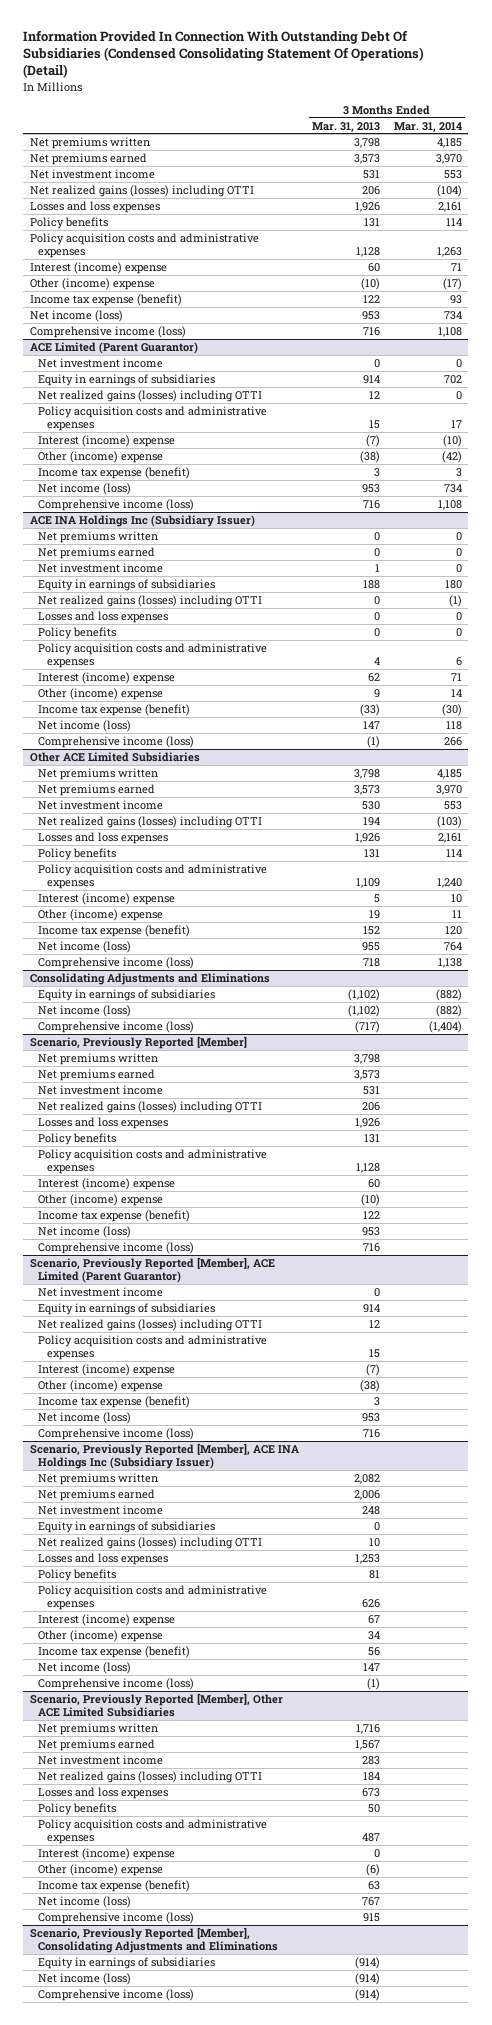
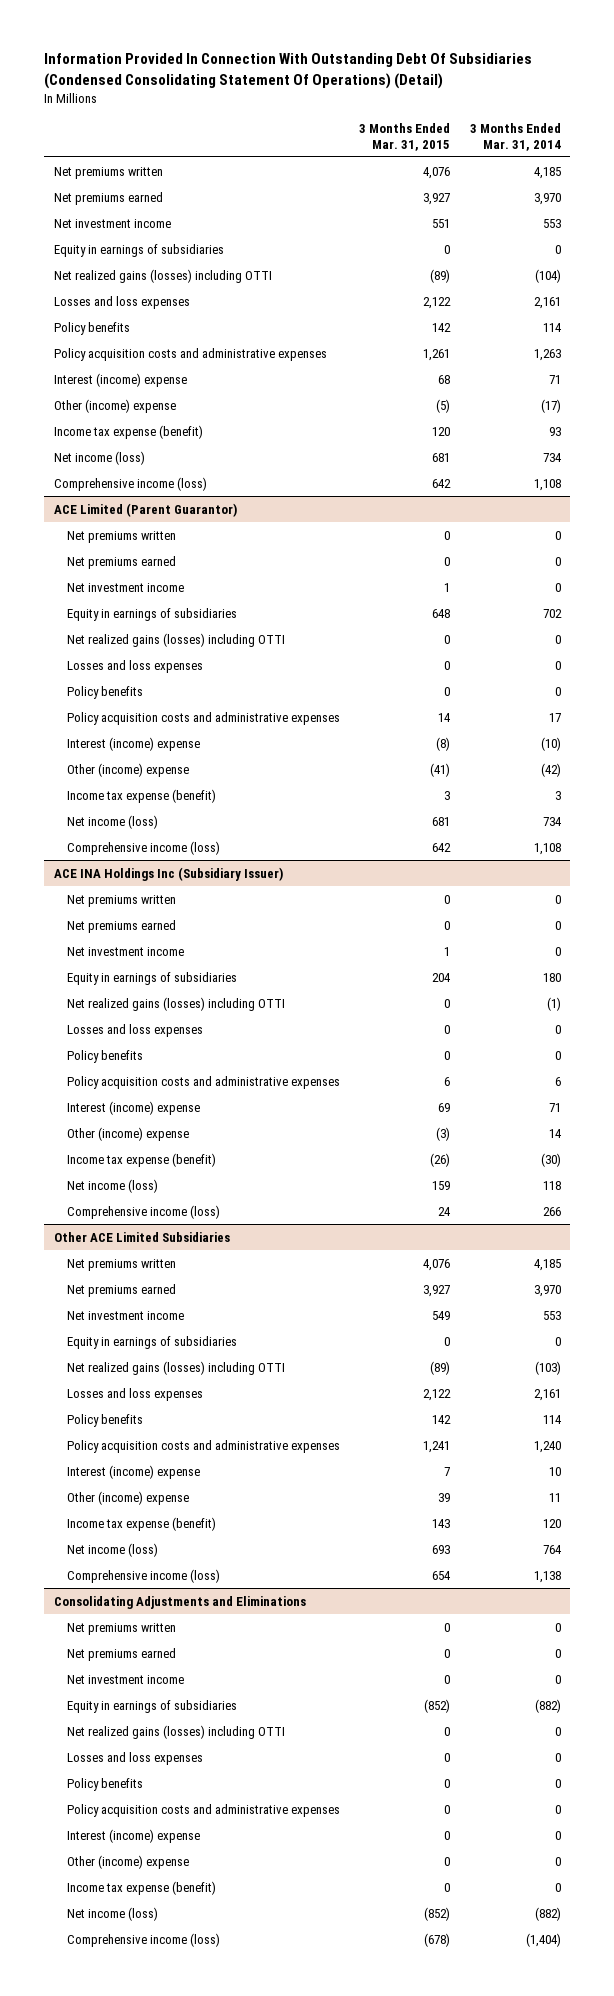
[312,121,381,132] Mar. 31, 2013 -> none
none -> [359,123,451,151] 3 Months Ended Mar. 31, 2015
none -> [53,243,224,257] Equity in earnings of subsidiaries
none -> [66,530,176,543] Net premiums written
none -> [66,555,176,569] Net premiums earned
none -> [66,659,203,673] Losses and loss expenses
none -> [66,685,143,699] Policy benefits
none -> [66,1335,237,1349] Equity in earnings of subsidiaries
none -> [66,1622,176,1635] Net premiums written
none -> [66,1647,176,1661] Net premiums earned
none -> [66,1674,184,1684] Net investment income
none -> [66,1724,285,1739] Net realized gains (losses) including OTTI
none -> [66,1751,203,1765] Losses and loss expenses
none -> [66,1777,143,1791] Policy benefits
none -> [66,1803,340,1817] Policy acquisition costs and administrative expenses
none -> [66,1828,200,1843] Interest (income) expense
none -> [66,1854,189,1869] Other (income) expense
none -> [66,1880,216,1895] Income tax expense (benefit)
[30,1035,248,1049] Scenario, Previously Reported [Member] -> none
[38,1052,159,1065] Net premiums written -> none
[38,1068,156,1081] Net premiums earned -> none
[38,1084,164,1095] Net investment income -> none
[38,1100,263,1113] Net realized gains (losses) including OTTI -> none
[38,1116,169,1129] Losses and loss expenses -> none
[38,1132,117,1145] Policy benefits -> none
[38,1148,268,1174] Policy acquisition costs and administrative expenses -> none
[38,1177,176,1190] Interest (income) expense -> none
[38,1193,164,1206] Other (income) expense -> none
[38,1209,191,1222] Income tax expense (benefit) -> none
[38,1225,132,1238] Net income (loss) -> none
[38,1241,195,1254] Comprehensive income (loss) -> none
[30,1256,276,1283] Scenario, Previously Reported [Member], ACE Limited (Parent Guarantor) -> none
[38,1286,164,1297] Net investment income -> none
[38,1302,216,1315] Equity in earnings of subsidiaries -> none
[38,1318,263,1331] Net realized gains (losses) including OTTI -> none
[38,1334,268,1360] Policy acquisition costs and administrative expenses -> none
[38,1363,176,1376] Interest (income) expense -> none
[38,1379,164,1392] Other (income) expense -> none
[38,1395,191,1408] Income tax expense (benefit) -> none
[38,1411,132,1424] Net income (loss) -> none
[38,1427,195,1440] Comprehensive income (loss) -> none
[30,1442,300,1469] Scenario, Previously Reported [Member], ACE INA Holdings Inc (Subsidiary Issuer) -> none
[38,1472,159,1485] Net premiums written -> none
[38,1488,156,1501] Net premiums earned -> none
[38,1504,164,1515] Net investment income -> none
[38,1520,216,1533] Equity in earnings of subsidiaries -> none
[38,1536,263,1549] Net realized gains (losses) including OTTI -> none
[38,1552,169,1565] Losses and loss expenses -> none
[38,1568,117,1581] Policy benefits -> none
[38,1584,268,1610] Policy acquisition costs and administrative expenses -> none
[38,1613,176,1626] Interest (income) expense -> none
[38,1629,164,1642] Other (income) expense -> none
[38,1645,191,1658] Income tax expense (benefit) -> none
[38,1661,132,1674] Net income (loss) -> none
[38,1677,195,1690] Comprehensive income (loss) -> none
[30,1692,284,1717] Scenario, Previously Reported [Member], Other ACE Limited Subsidiaries -> none
[38,1722,159,1735] Net premiums written -> none
[38,1738,156,1751] Net premiums earned -> none
[38,1754,164,1765] Net investment income -> none
[38,1770,263,1783] Net realized gains (losses) including OTTI -> none
[38,1786,169,1799] Losses and loss expenses -> none
[38,1802,117,1815] Policy benefits -> none
[38,1818,268,1844] Policy acquisition costs and administrative expenses -> none
[38,1847,176,1860] Interest (income) expense -> none
[38,1863,164,1876] Other (income) expense -> none
[38,1879,191,1892] Income tax expense (benefit) -> none
[38,1895,132,1908] Net income (loss) -> none
[38,1911,195,1924] Comprehensive income (loss) -> none
[30,1926,279,1953] Scenario, Previously Reported [Member], Consolidating Adjustments and Eliminations -> none
[38,1956,216,1969] Equity in earnings of subsidiaries -> none
[38,1972,132,1985] Net income (loss) -> none
[38,1988,195,2001] Comprehensive income (loss) -> none

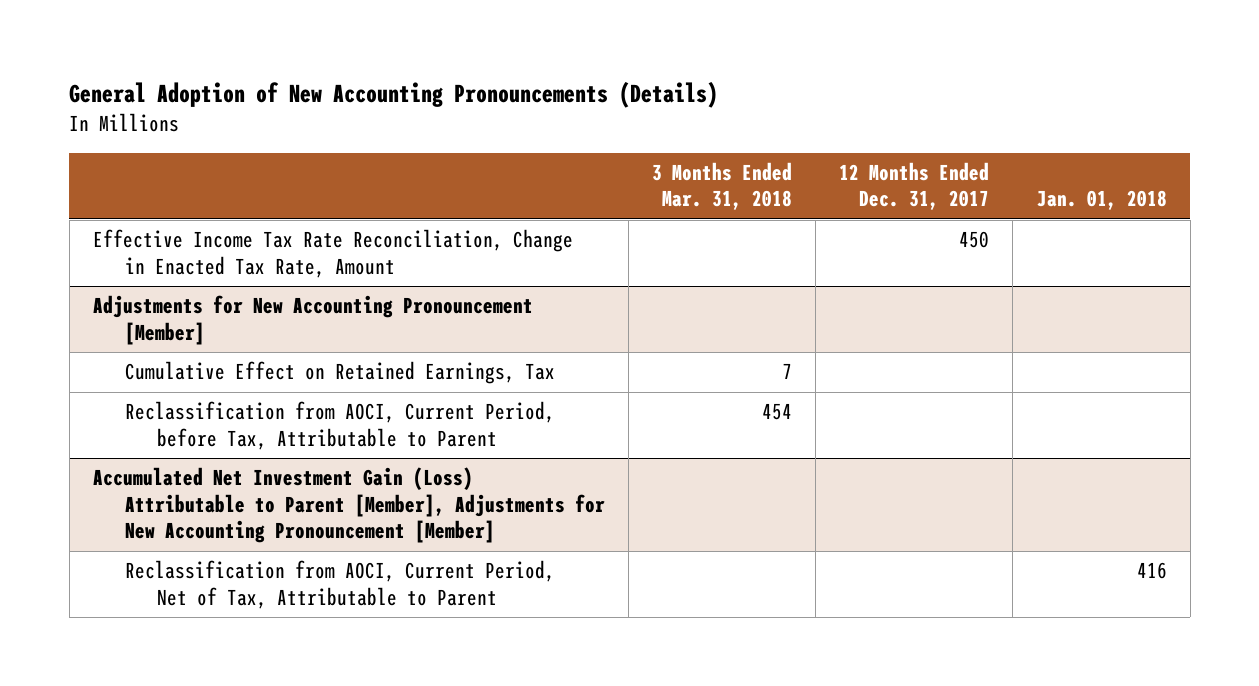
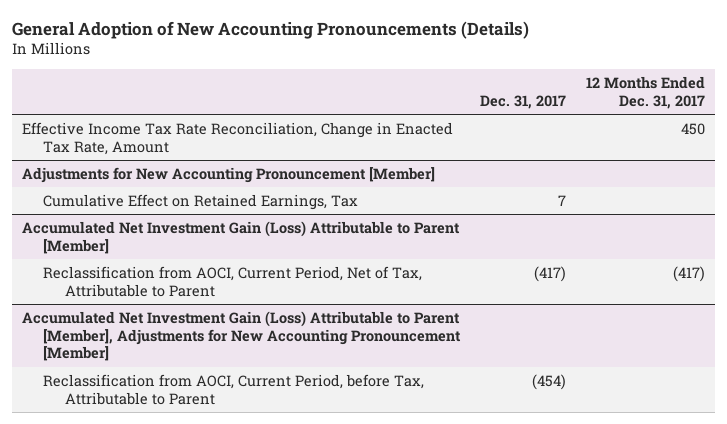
[652,161,793,211] 3 Months Ended Mar. 31, 2018 -> none
[1036,190,1167,211] Jan. 01, 2018 -> none
none -> [480,94,567,109] Dec. 31, 2017
[124,401,555,450] Reclassification from AOCI, Current Period, before Tax, Attributable to Parent -> none
none -> [21,220,460,254] Accumulated Net Investment Gain (Loss) Attributable to Parent [Member]
none -> [43,265,423,297] Reclassification from AOCI, Current Period, Net of Tax, Attributable to Parent
[124,560,555,609] Reclassification from AOCI, Current Period, Net of Tax, Attributable to Parent -> [43,373,425,405] Reclassification from AOCI, Current Period, before Tax, Attributable to Parent

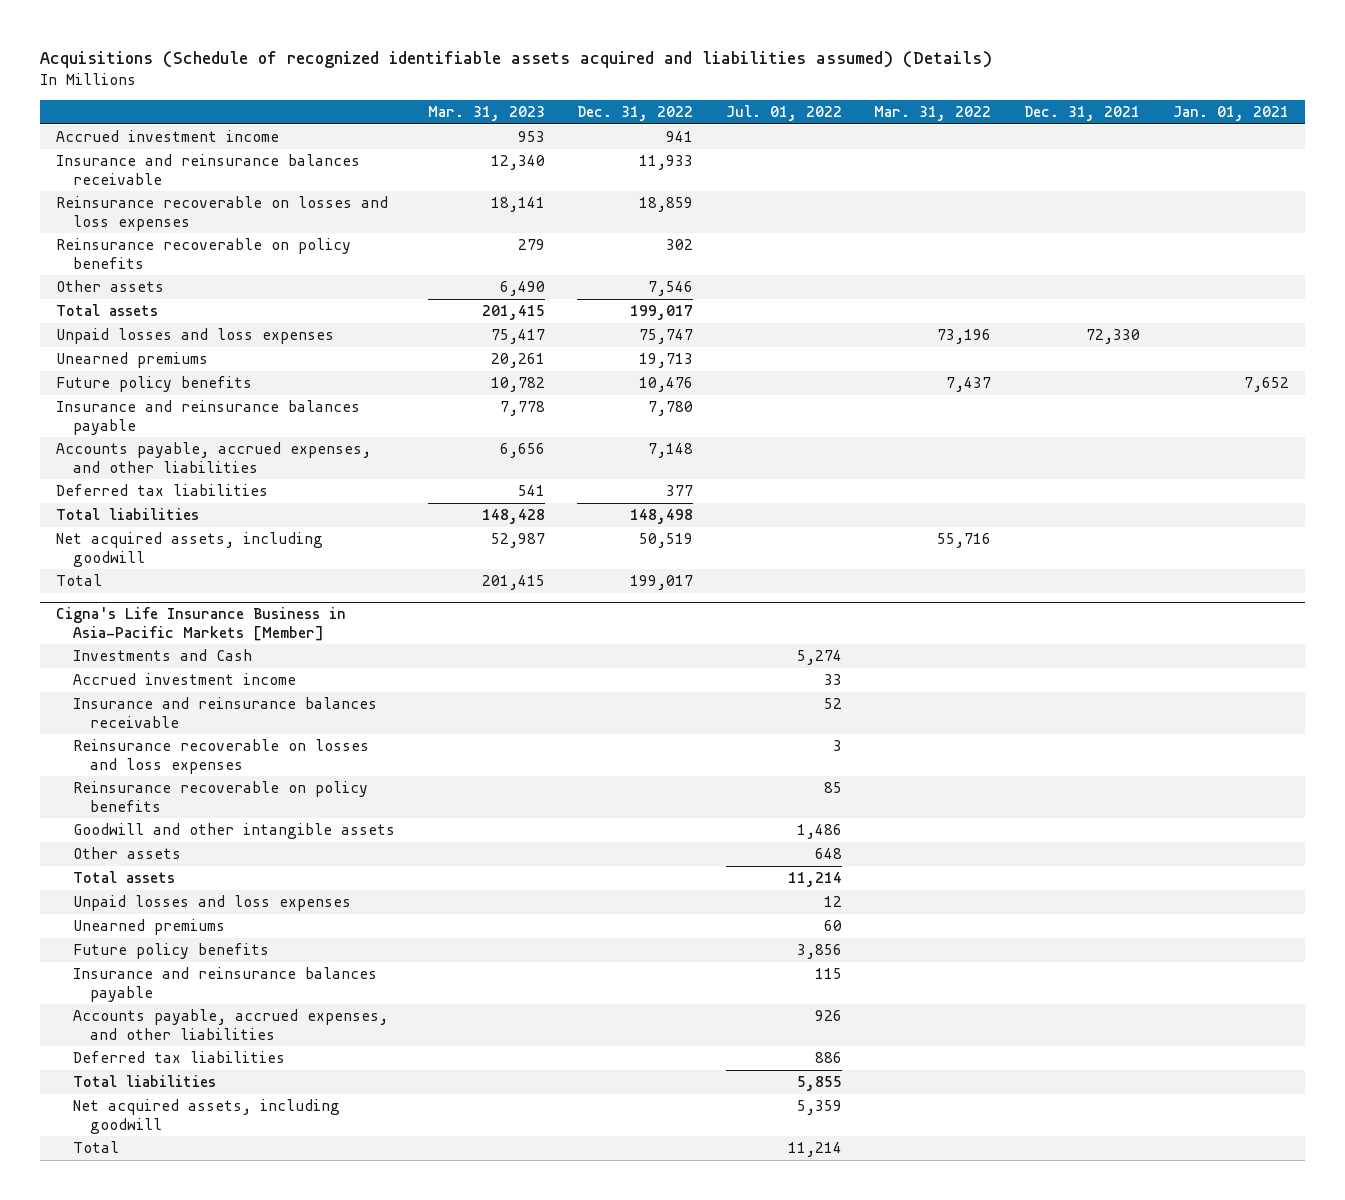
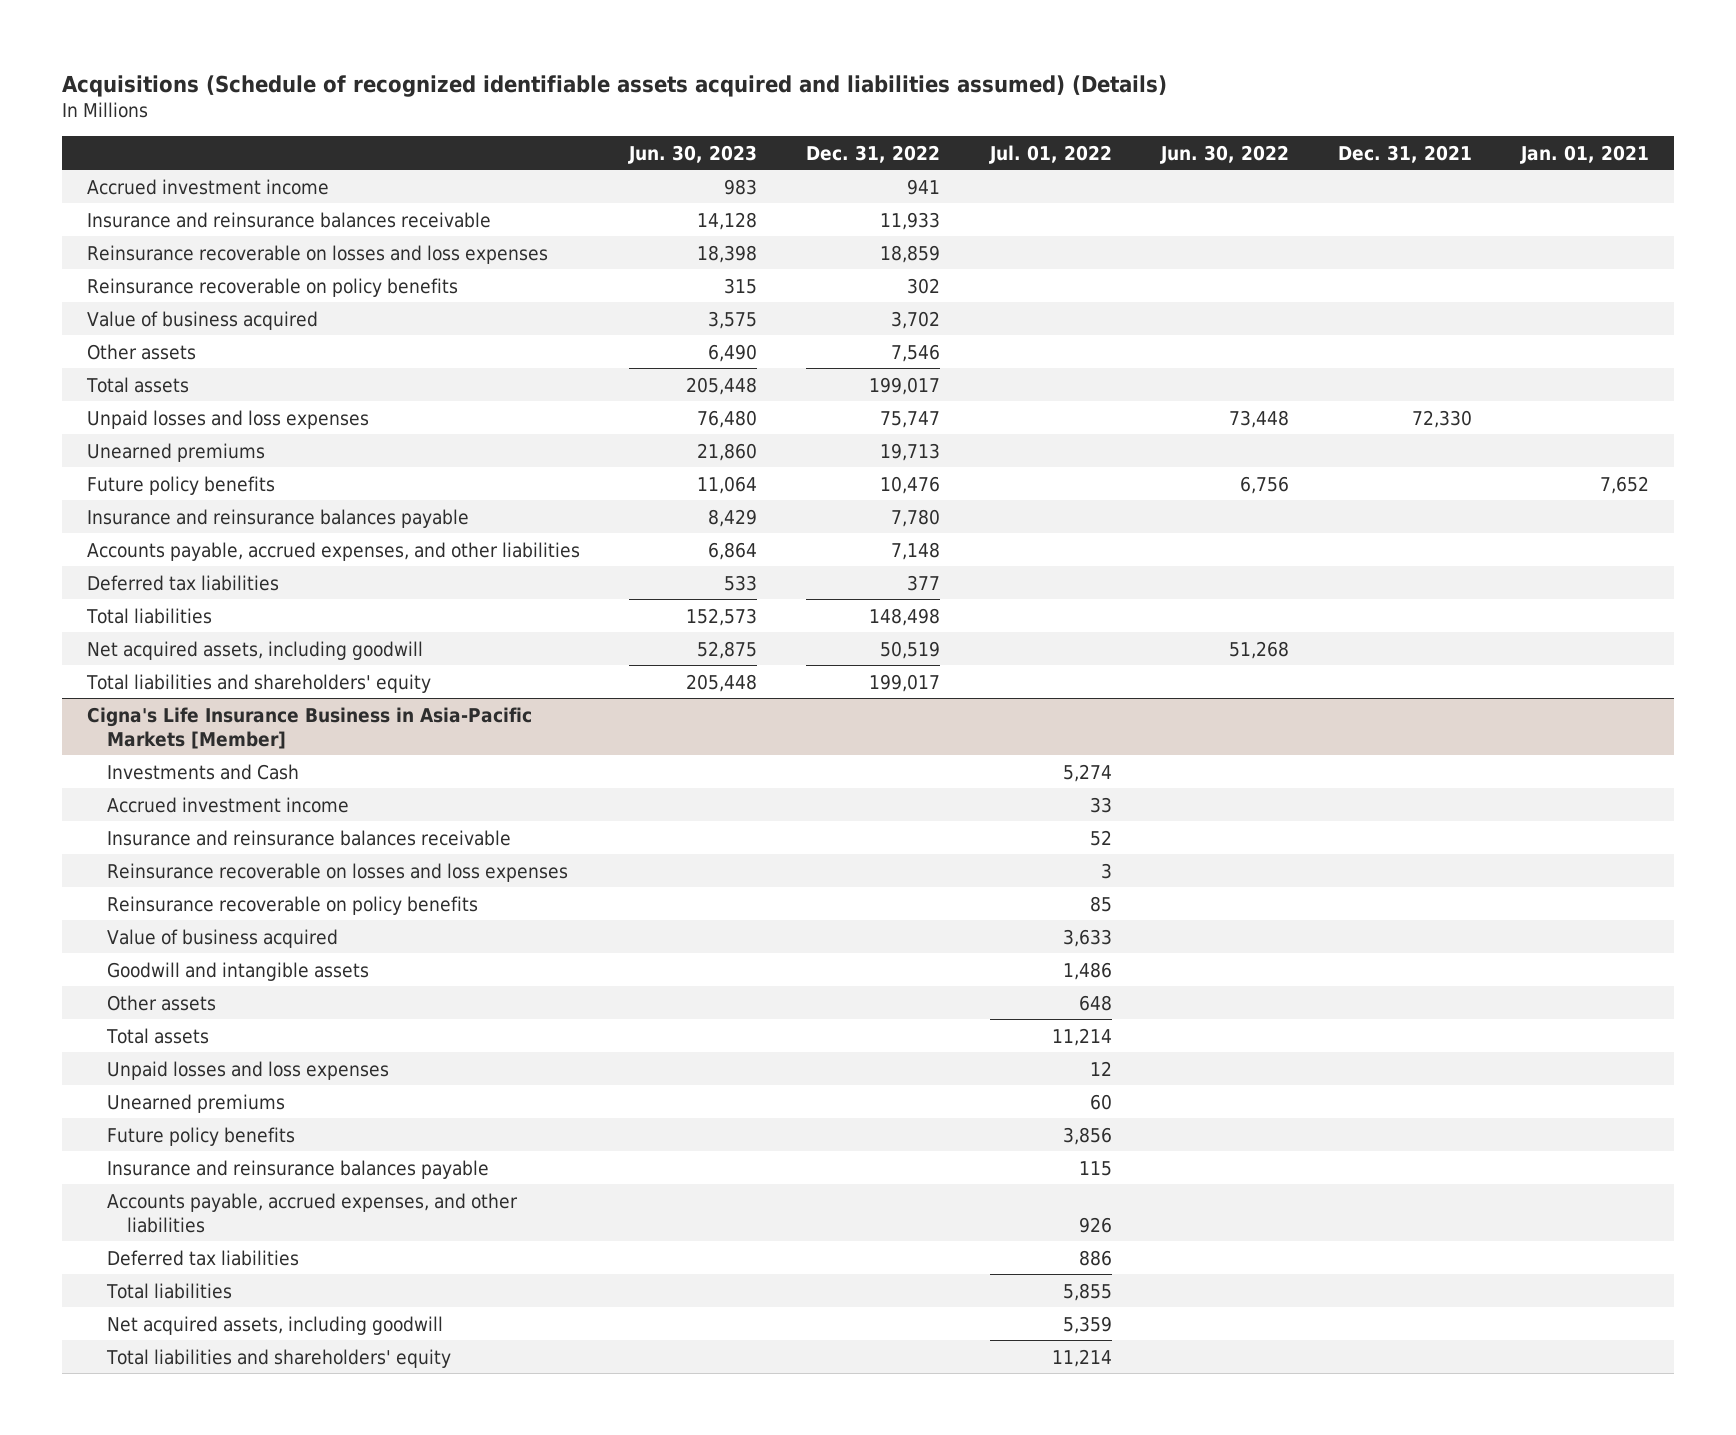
[427,106,545,122] Mar. 31, 2023 -> none
[874,106,992,122] Mar. 31, 2022 -> none
none -> [628,144,758,164] Jun. 30, 2023
none -> [1159,144,1289,164] Jun. 30, 2022
none -> [87,310,319,330] Value of business acquired
[56,574,103,587] Total -> [86,673,432,693] Total liabilities and shareholders' equity
none -> [106,928,338,948] Value of business acquired
[73,823,396,840] Goodwill and other intangible assets -> [106,961,369,981] Goodwill and intangible assets
[73,1141,120,1154] Total -> [105,1348,451,1368] Total liabilities and shareholders' equity

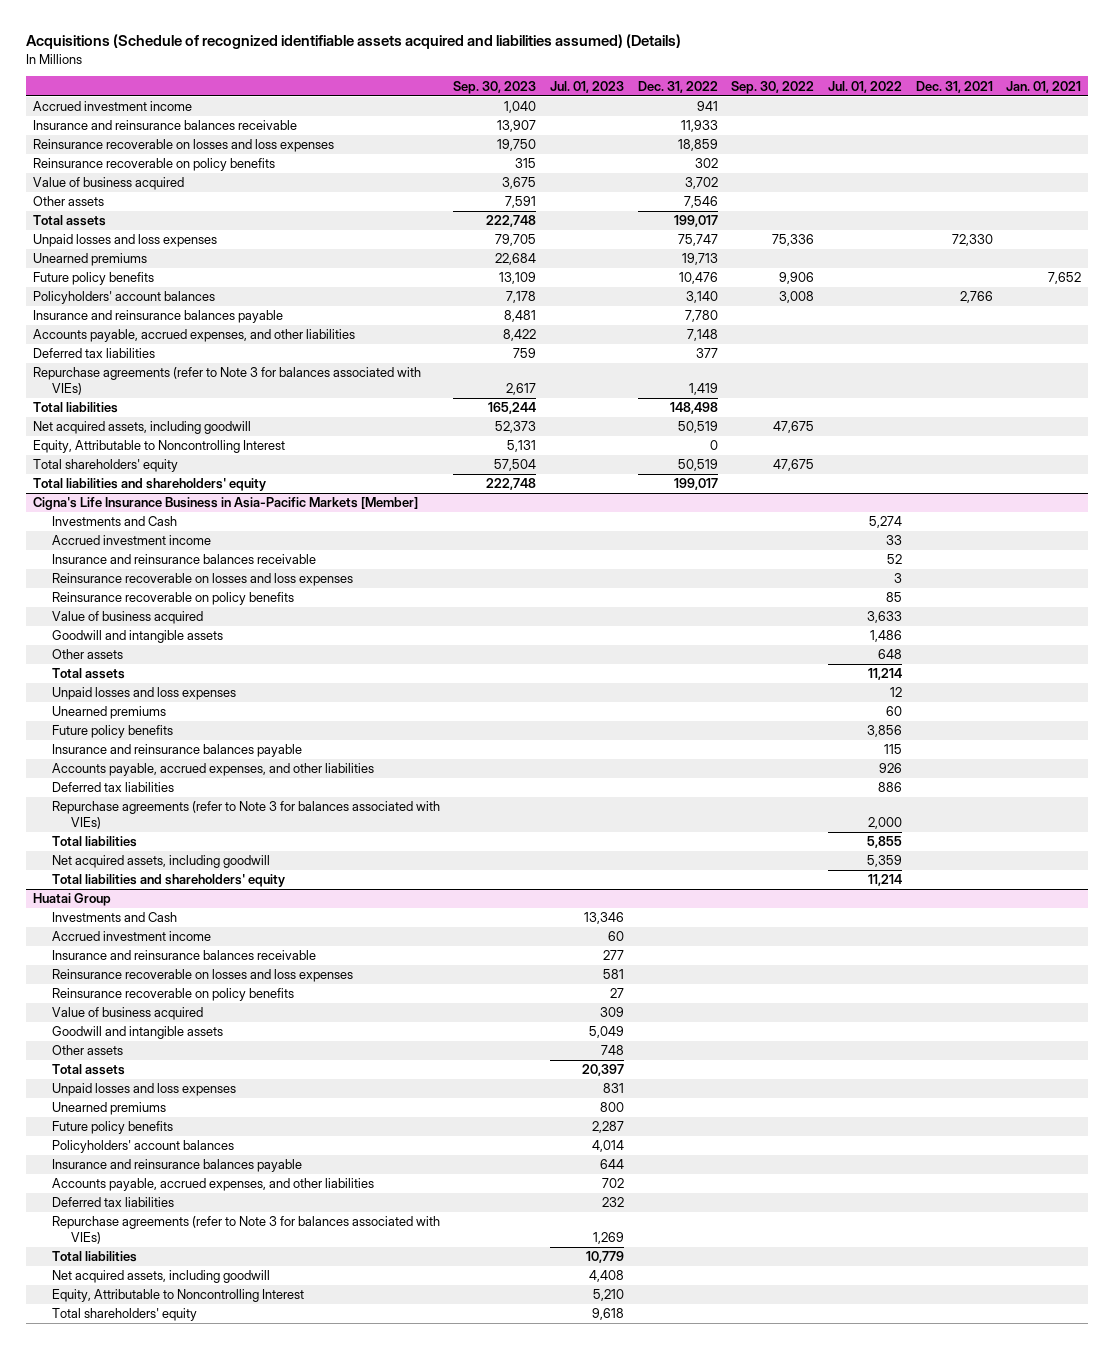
[628,144,758,164] Jun. 30, 2023 -> none
[1159,144,1289,164] Jun. 30, 2022 -> none
none -> [453,80,537,94] Sep. 30, 2023
none -> [550,80,625,93] Jul. 01, 2023
none -> [731,80,815,94] Sep. 30, 2022
none -> [33,291,216,305] Policyholders' account balances
none -> [33,367,422,396] Repurchase agreements (refer to Note 3 for balances associated with VIEs)
none -> [33,440,286,454] Equity, Attributable to Noncontrolling Interest
none -> [33,459,179,473] Total shareholders' equity
none -> [51,801,440,830] Repurchase agreements (refer to Note 3 for balances associated with VIEs)
none -> [33,893,112,907] Huatai Group
none -> [51,912,177,923] Investments and Cash
none -> [51,931,211,942] Accrued investment income
none -> [51,950,316,961] Insurance and reinsurance balances receivable
none -> [51,969,353,983] Reinsurance recoverable on losses and loss expenses
none -> [51,988,294,1002] Reinsurance recoverable on policy benefits
none -> [51,1007,203,1021] Value of business acquired
none -> [51,1026,223,1040] Goodwill and intangible assets
none -> [51,1045,123,1056] Other assets
none -> [51,1064,125,1076] Total assets
none -> [51,1083,236,1097] Unpaid losses and loss expenses
none -> [51,1102,166,1116] Unearned premiums
none -> [51,1121,173,1135] Future policy benefits
none -> [51,1140,234,1154] Policyholders' account balances
none -> [51,1159,302,1173] Insurance and reinsurance balances payable
none -> [51,1178,374,1192] Accounts payable, accrued expenses, and other liabilities
none -> [51,1197,174,1208] Deferred tax liabilities
none -> [51,1216,440,1245] Repurchase agreements (refer to Note 3 for balances associated with VIEs)
none -> [51,1251,137,1263] Total liabilities
none -> [51,1270,270,1284] Net acquired assets, including goodwill
none -> [51,1289,304,1303] Equity, Attributable to Noncontrolling Interest
none -> [51,1308,197,1322] Total shareholders' equity

